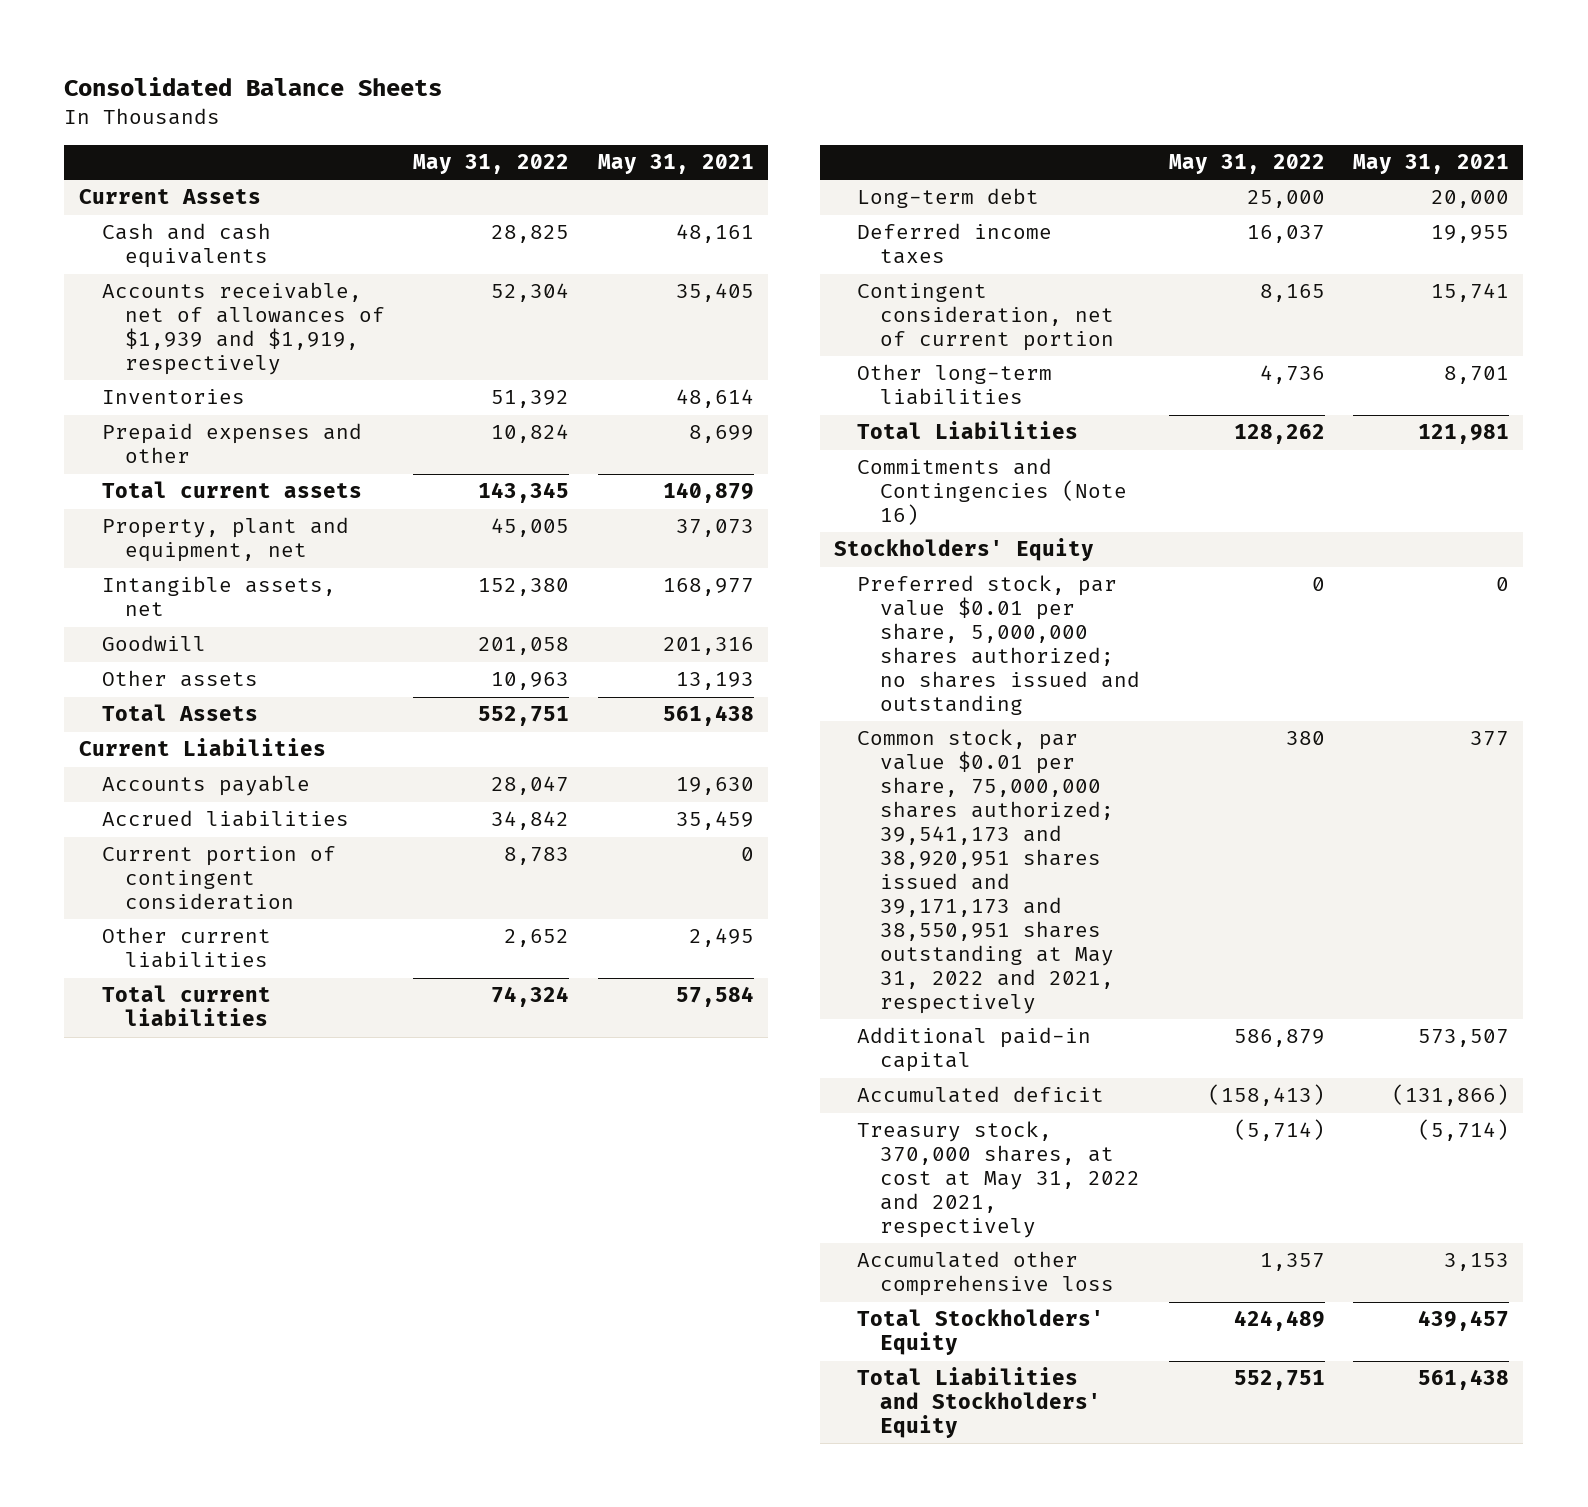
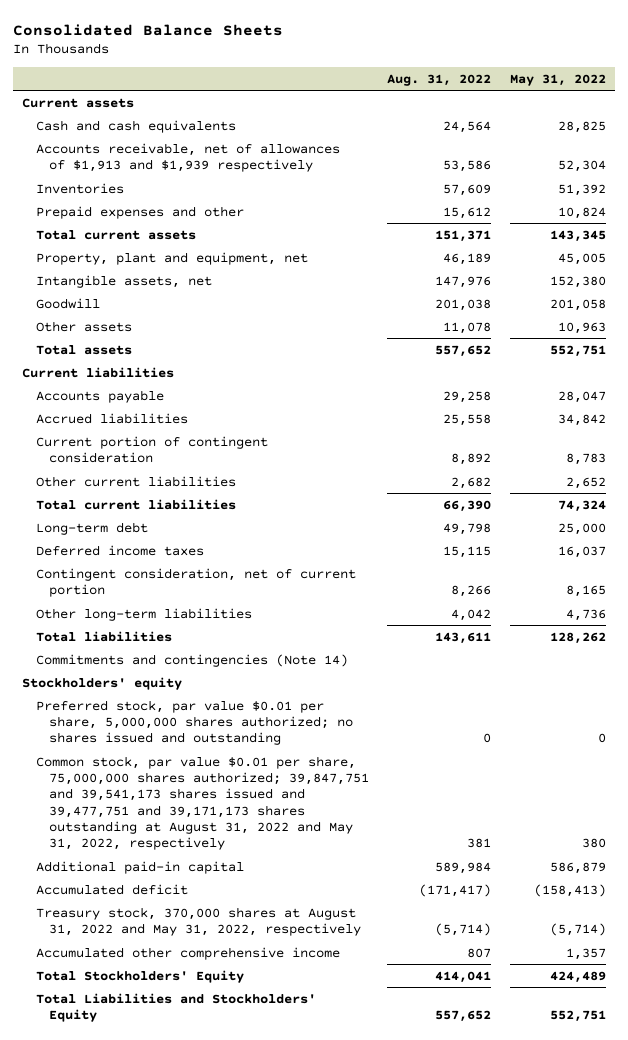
[597,154,754,175] May 31, 2021 -> none
none -> [387,73,492,86] Aug. 31, 2022
[78,189,261,205] Current Assets -> [22,97,135,108] Current assets
[101,282,386,376] Accounts receivable, net of allowances of $1,939 and $1,919, respectively -> [35,142,340,172] Accounts receivable, net of allowances of $1,913 and $1,939 respectively
[101,704,258,722] Total Assets -> [35,344,132,355] Total assets
[78,738,326,757] Current Liabilities -> [22,366,175,378] Current liabilities
[857,421,1079,440] Total Liabilities -> [35,630,172,642] Total liabilities
[857,458,1128,526] Commitments and Contingencies (Note 16) -> [35,653,348,667] Commitments and contingencies (Note 14)
[833,538,1094,562] Stockholders' Equity -> [22,676,183,690] Stockholders' equity
[857,729,1115,1014] Common stock, par value $0.01 per share, 75,000,000 shares authorized; 39,541,173 and 38,920,951 shares issued and 39,171,173 and 38,550,951 shares outstanding at May 31, 2022 and 2021, respectively -> [35,755,370,851] Common stock, par value $0.01 per share, 75,000,000 shares authorized; 39,847,751 and 39,541,173 shares issued and 39,477,751 and 39,171,173 shares outstanding at August 31, 2022 and May 31, 2022, respectively
[857,1121,1141,1239] Treasury stock, 370,000 shares, at cost at May 31, 2022 and 2021, respectively -> [35,906,362,936] Treasury stock, 370,000 shares at August 31, 2022 and May 31, 2022, respectively
[857,1251,1115,1297] Accumulated other comprehensive loss -> [35,946,340,960] Accumulated other comprehensive income

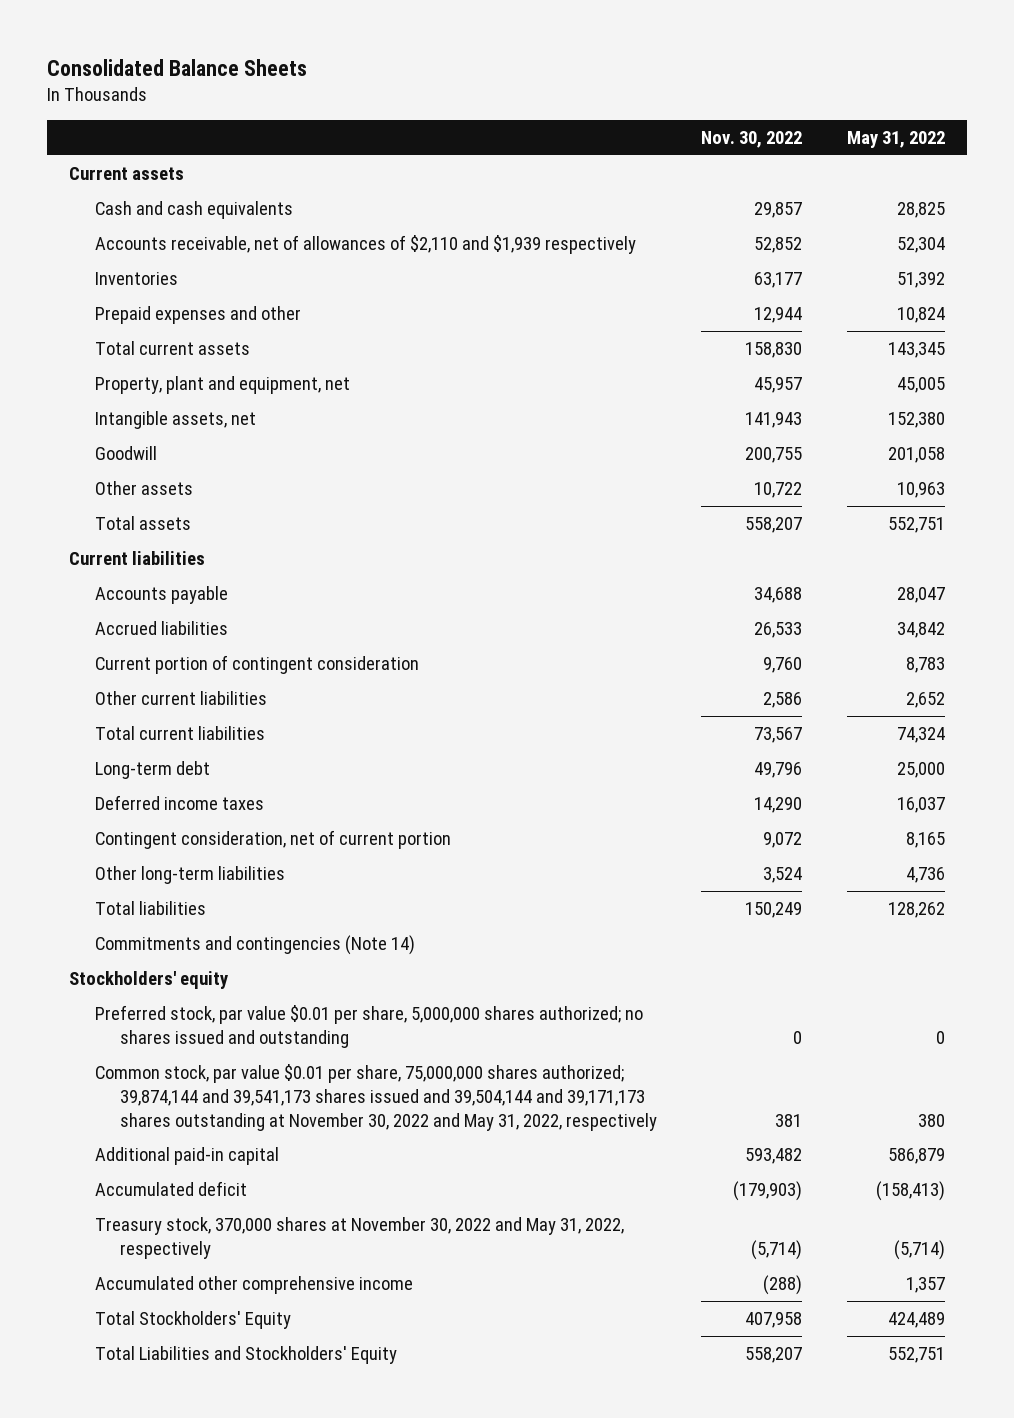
[387,73,492,86] Aug. 31, 2022 -> none
none -> [701,131,803,149] Nov. 30, 2022
[35,142,340,172] Accounts receivable, net of allowances of $1,913 and $1,939 respectively -> [94,234,636,254] Accounts receivable, net of allowances of $2,110 and $1,939 respectively
[35,755,370,851] Common stock, par value $0.01 per share, 75,000,000 shares authorized; 39,847,751 and 39,541,173 shares issued and 39,477,751 and 39,171,173 shares outstanding at August 31, 2022 and May 31, 2022, respectively -> [94,1063,657,1131] Common stock, par value $0.01 per share, 75,000,000 shares authorized; 39,874,144 and 39,541,173 shares issued and 39,504,144 and 39,171,173 shares outstanding at November 30, 2022 and May 31, 2022, respectively
[35,906,362,936] Treasury stock, 370,000 shares at August 31, 2022 and May 31, 2022, respectively -> [94,1216,624,1259] Treasury stock, 370,000 shares at November 30, 2022 and May 31, 2022, respectively

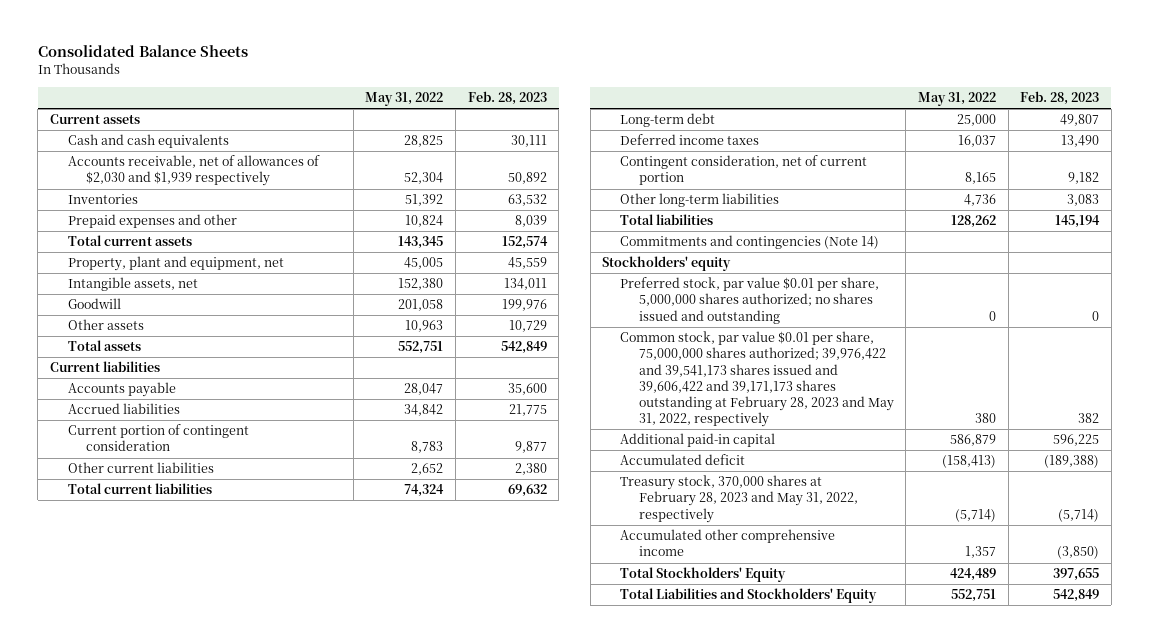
[701,131,803,149] Nov. 30, 2022 -> none
none -> [467,90,547,105] Feb. 28, 2023
[94,234,636,254] Accounts receivable, net of allowances of $2,110 and $1,939 respectively -> [67,155,320,187] Accounts receivable, net of allowances of $2,030 and $1,939 respectively
[94,1063,657,1131] Common stock, par value $0.01 per share, 75,000,000 shares authorized; 39,874,144 and 39,541,173 shares issued and 39,504,144 and 39,171,173 shares outstanding at November 30, 2022 and May 31, 2022, respectively -> [620,331,894,427] Common stock, par value $0.01 per share, 75,000,000 shares authorized; 39,976,422 and 39,541,173 shares issued and 39,606,422 and 39,171,173 shares outstanding at February 28, 2023 and May 31, 2022, respectively
[94,1216,624,1259] Treasury stock, 370,000 shares at November 30, 2022 and May 31, 2022, respectively -> [620,475,858,523] Treasury stock, 370,000 shares at February 28, 2023 and May 31, 2022, respectively

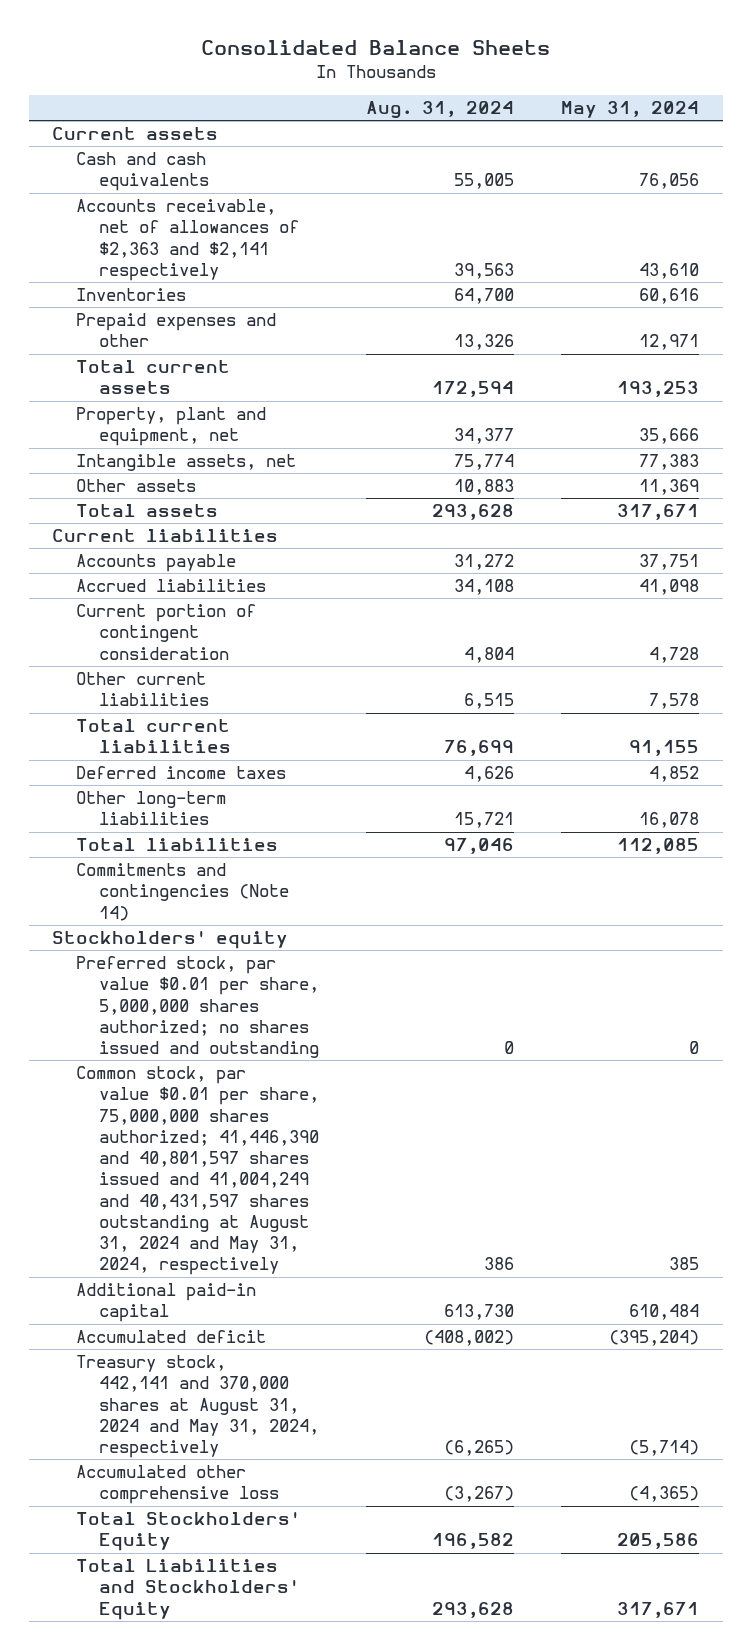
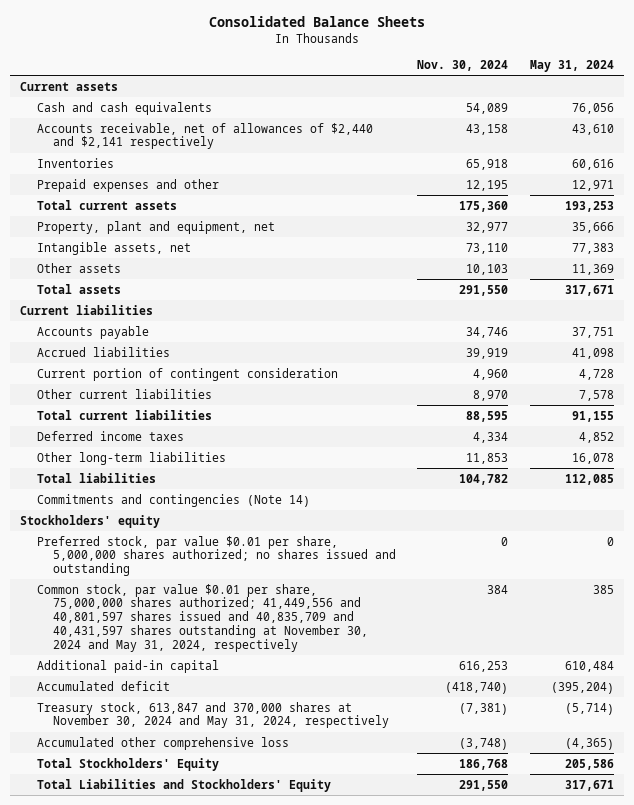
[366,101,515,120] Aug. 31, 2024 -> none
none -> [417,60,509,72] Nov. 30, 2024
[75,199,300,281] Accounts receivable, net of allowances of $2,363 and $2,141 respectively -> [36,122,373,150] Accounts receivable, net of allowances of $2,440 and $2,141 respectively
[75,1066,320,1276] Common stock, par value $0.01 per share, 75,000,000 shares authorized; 41,446,390 and 40,801,597 shares issued and 41,004,249 and 40,431,597 shares outstanding at August 31, 2024 and May 31, 2024, respectively -> [36,583,369,652] Common stock, par value $0.01 per share, 75,000,000 shares authorized; 41,449,556 and 40,801,597 shares issued and 40,835,709 and 40,431,597 shares outstanding at November 30, 2024 and May 31, 2024, respectively
[75,1355,320,1459] Treasury stock, 442,141 and 370,000 shares at August 31, 2024 and May 31, 2024, respectively -> [36,701,390,729] Treasury stock, 613,847 and 370,000 shares at November 30, 2024 and May 31, 2024, respectively

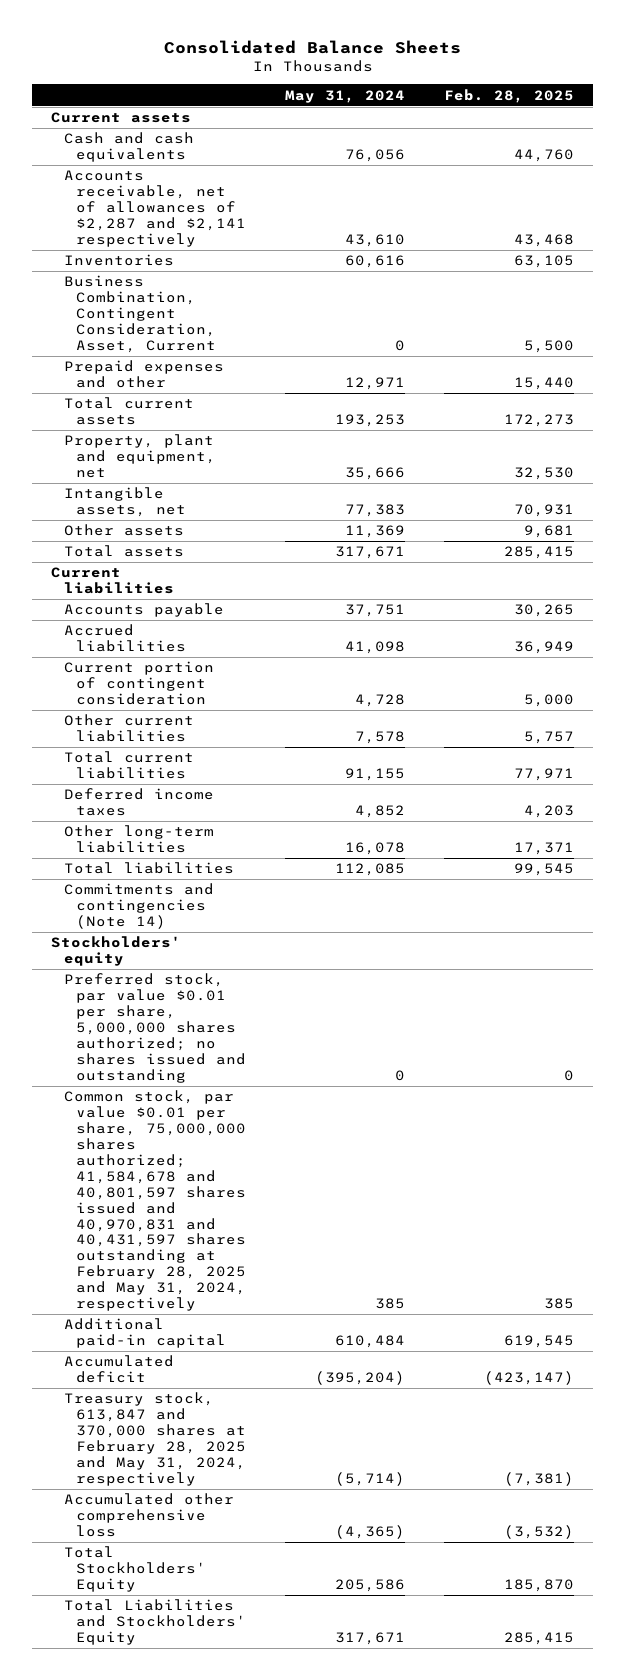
[417,60,509,72] Nov. 30, 2024 -> none
none -> [443,88,574,103] Feb. 28, 2025
[36,122,373,150] Accounts receivable, net of allowances of $2,440 and $2,141 respectively -> [63,170,247,247] Accounts receivable, net of allowances of $2,287 and $2,141 respectively
none -> [63,275,217,353] Business Combination, Contingent Consideration, Asset, Current
[36,583,369,652] Common stock, par value $0.01 per share, 75,000,000 shares authorized; 41,449,556 and 40,801,597 shares issued and 40,835,709 and 40,431,597 shares outstanding at November 30, 2024 and May 31, 2024, respectively -> [63,1090,247,1311] Common stock, par value $0.01 per share, 75,000,000 shares authorized; 41,584,678 and 40,801,597 shares issued and 40,970,831 and 40,431,597 shares outstanding at February 28, 2025 and May 31, 2024, respectively
[36,701,390,729] Treasury stock, 613,847 and 370,000 shares at November 30, 2024 and May 31, 2024, respectively -> [63,1392,247,1486] Treasury stock, 613,847 and 370,000 shares at February 28, 2025 and May 31, 2024, respectively

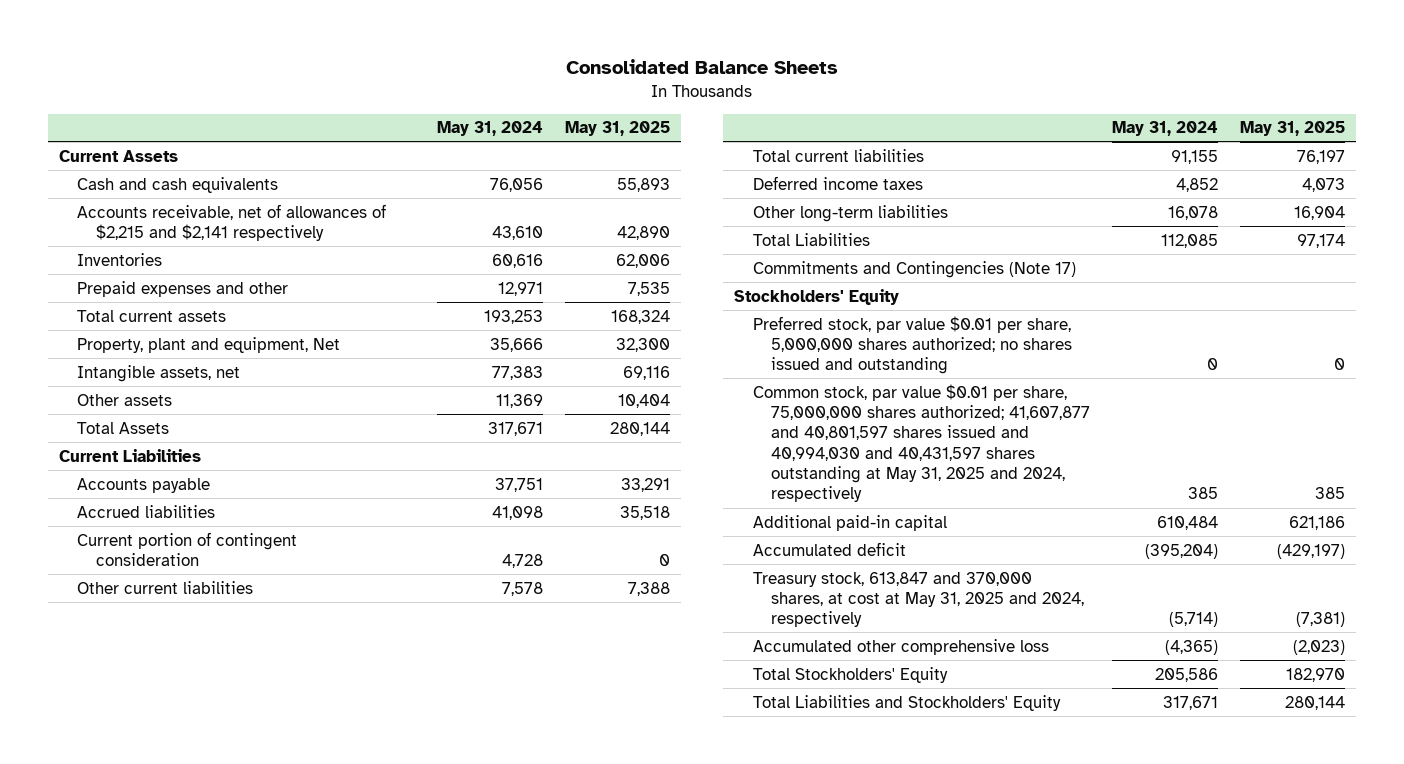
[443,88,574,103] Feb. 28, 2025 -> none
none -> [564,121,670,137] May 31, 2025
[51,112,192,124] Current assets -> [58,149,178,162] Current Assets
[63,170,247,247] Accounts receivable, net of allowances of $2,287 and $2,141 respectively -> [77,203,387,241] Accounts receivable, net of allowances of $2,215 and $2,141 respectively
[63,275,217,353] Business Combination, Contingent Consideration, Asset, Current -> none
[63,434,217,479] Property, plant and equipment, net -> [77,336,341,353] Property, plant and equipment, Net
[63,545,184,558] Total assets -> [77,421,170,434] Total Assets
[51,567,174,595] Current liabilities -> [58,448,201,462] Current Liabilities
[63,862,234,875] Total liabilities -> [752,232,870,246] Total Liabilities
[63,883,214,930] Commitments and contingencies (Note 14) -> [752,260,1076,278] Commitments and Contingencies (Note 17)
[51,936,182,967] Stockholders' equity -> [734,288,900,305] Stockholders' Equity
[63,1090,247,1311] Common stock, par value $0.01 per share, 75,000,000 shares authorized; 41,584,678 and 40,801,597 shares issued and 40,970,831 and 40,431,597 shares outstanding at February 28, 2025 and May 31, 2024, respectively -> [752,383,1091,503] Common stock, par value $0.01 per share, 75,000,000 shares authorized; 41,607,877 and 40,801,597 shares issued and 40,994,030 and 40,431,597 shares outstanding at May 31, 2025 and 2024, respectively
[63,1392,247,1486] Treasury stock, 613,847 and 370,000 shares at February 28, 2025 and May 31, 2024, respectively -> [752,571,1085,628] Treasury stock, 613,847 and 370,000 shares, at cost at May 31, 2025 and 2024, respectively

